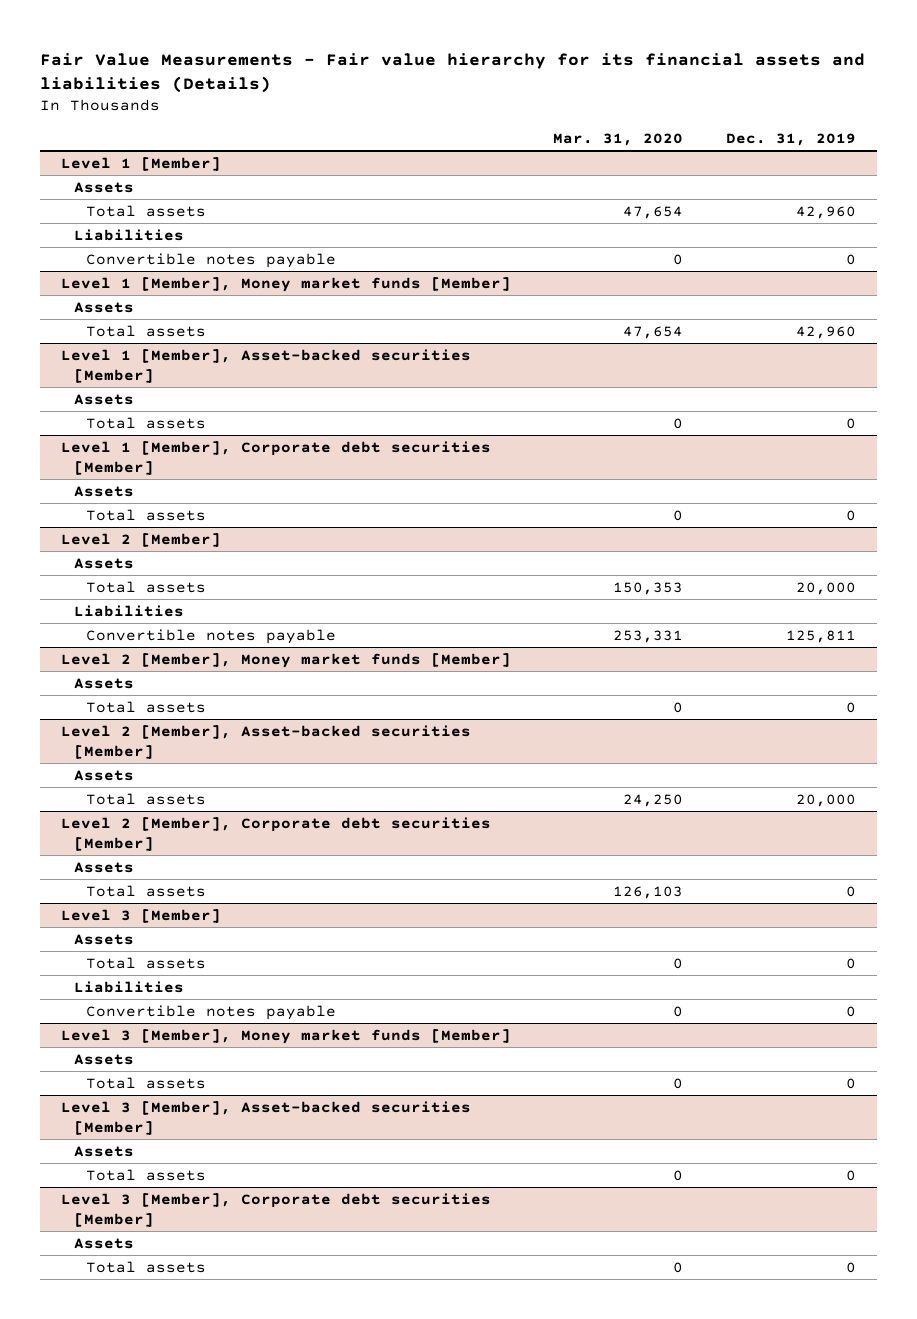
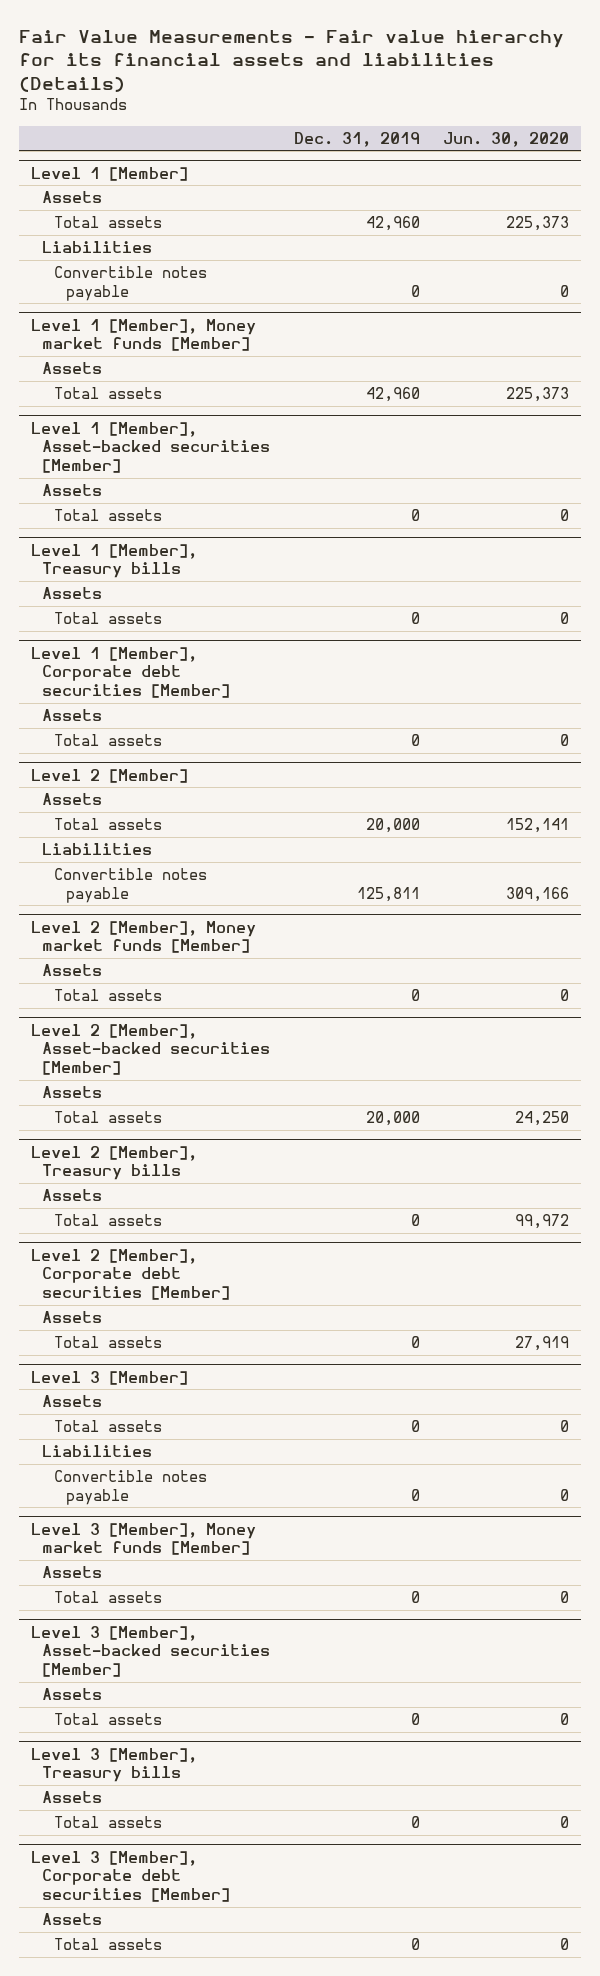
[553,132,684,146] Mar. 31, 2020 -> none
none -> [443,131,570,147] Jun. 30, 2020
none -> [30,543,197,579] Level 1 [Member], Treasury bills
none -> [42,587,103,600] Assets
none -> [54,612,163,625] Total assets
none -> [30,1145,197,1181] Level 2 [Member], Treasury bills
none -> [42,1189,103,1202] Assets
none -> [54,1214,163,1227] Total assets
none -> [30,1747,197,1783] Level 3 [Member], Treasury bills
none -> [42,1791,103,1804] Assets
none -> [54,1816,163,1829] Total assets

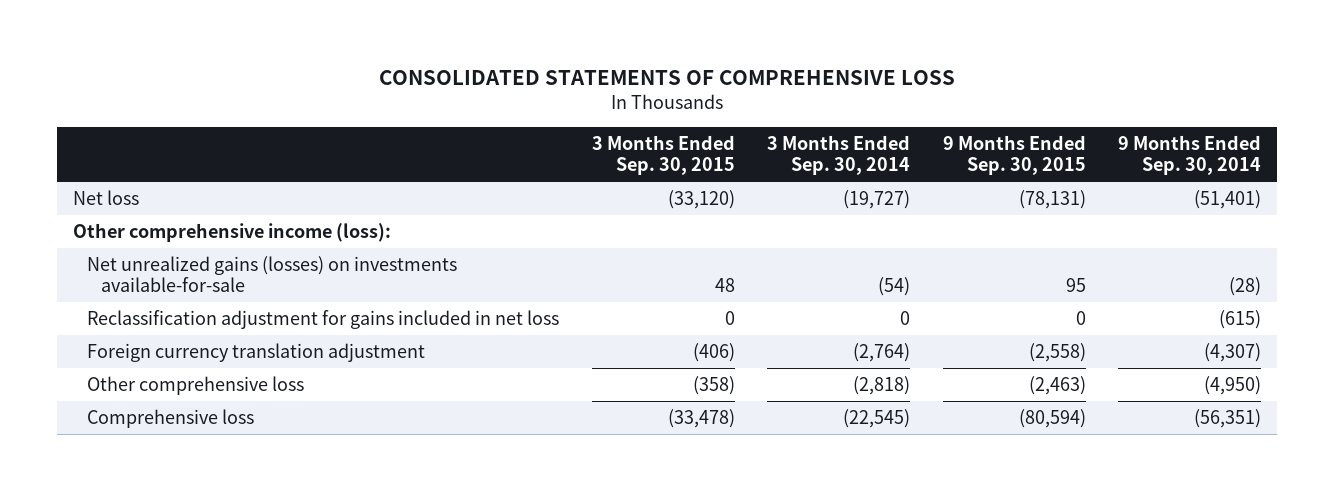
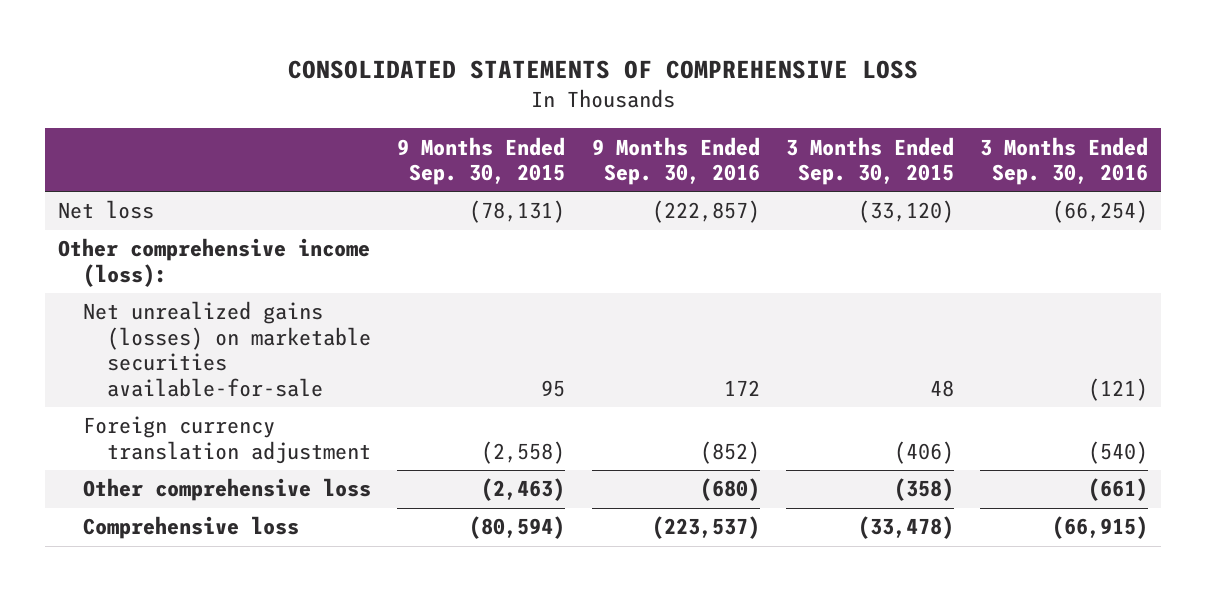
[767,135,911,175] 3 Months Ended Sep. 30, 2014 -> none
[1118,135,1262,175] 9 Months Ended Sep. 30, 2014 -> none
none -> [591,136,760,186] 9 Months Ended Sep. 30, 2016
none -> [980,136,1149,186] 3 Months Ended Sep. 30, 2016
[87,310,560,330] Reclassification adjustment for gains included in net loss -> none
[87,256,458,293] Net unrealized gains (losses) on investments available-for-sale -> [82,301,372,397] Net unrealized gains (losses) on marketable securities available-for-sale

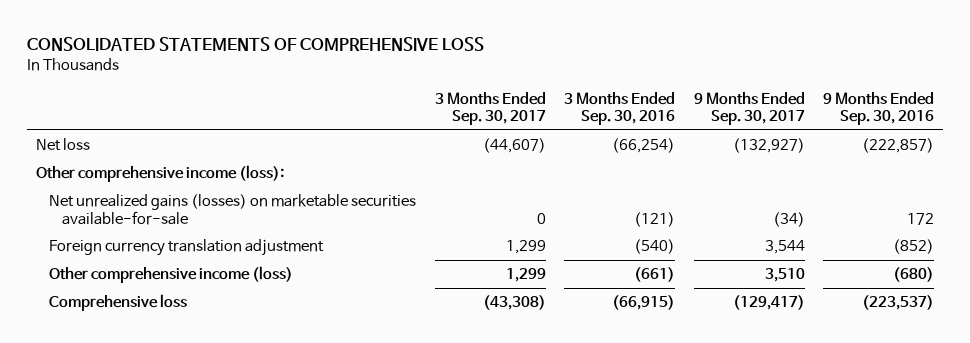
[397,136,566,186] 9 Months Ended Sep. 30, 2015 -> none
[785,136,954,186] 3 Months Ended Sep. 30, 2015 -> none
none -> [434,91,546,126] 3 Months Ended Sep. 30, 2017
none -> [693,91,805,126] 9 Months Ended Sep. 30, 2017
[82,478,371,502] Other comprehensive loss -> [49,266,294,284] Other comprehensive income (loss)

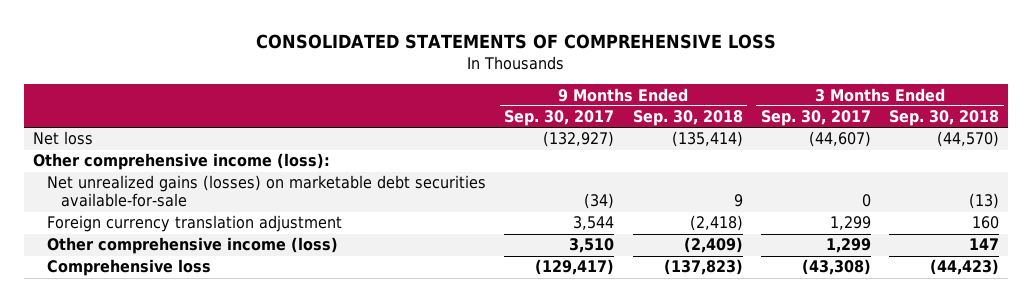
[564,91,676,126] 3 Months Ended Sep. 30, 2016 -> none
[822,91,934,126] 9 Months Ended Sep. 30, 2016 -> none
none -> [632,110,743,127] Sep. 30, 2018
none -> [889,110,1000,127] Sep. 30, 2018
[49,194,417,225] Net unrealized gains (losses) on marketable securities available-for-sale -> [46,175,486,208] Net unrealized gains (losses) on marketable debt securities available-for-sale

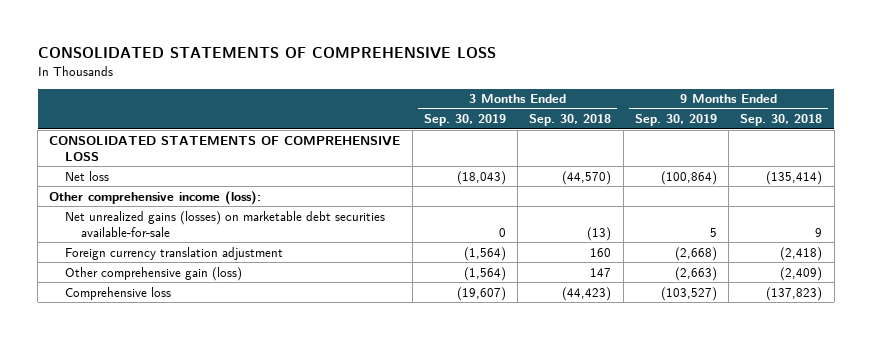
[504,110,615,127] Sep. 30, 2017 -> none
[760,110,871,127] Sep. 30, 2017 -> none
none -> [423,114,506,127] Sep. 30, 2019
none -> [634,114,717,127] Sep. 30, 2019
none -> [49,135,401,161] CONSOLIDATED STATEMENTS OF COMPREHENSIVE LOSS
[46,237,338,255] Other comprehensive income (loss) -> [65,266,243,281] Other comprehensive gain (loss)

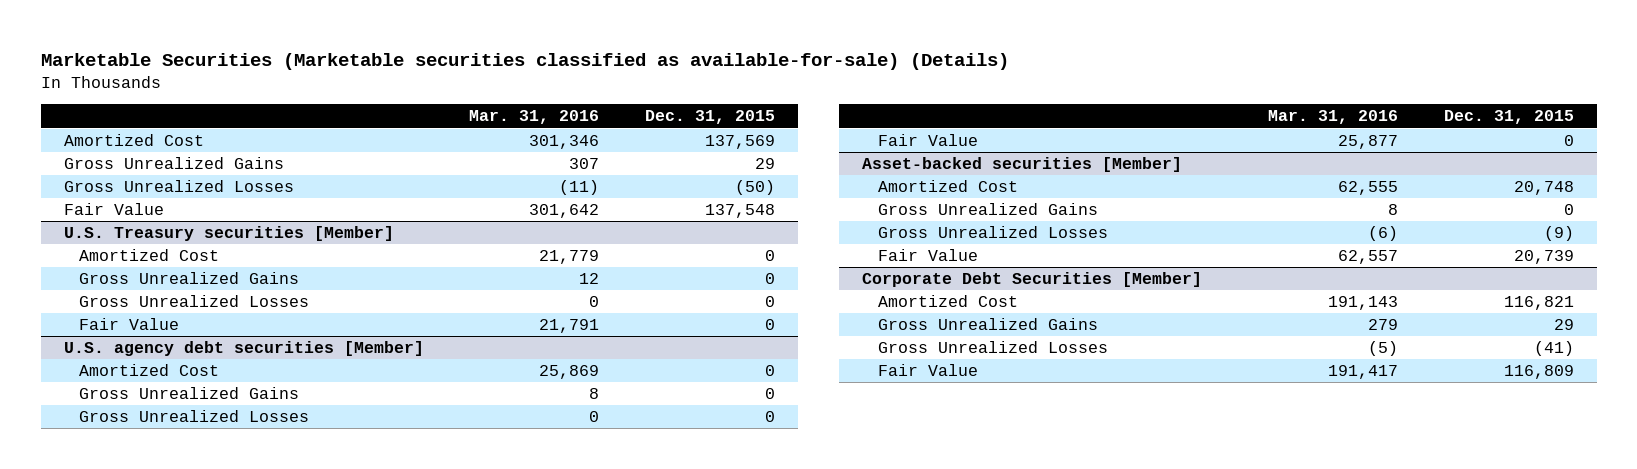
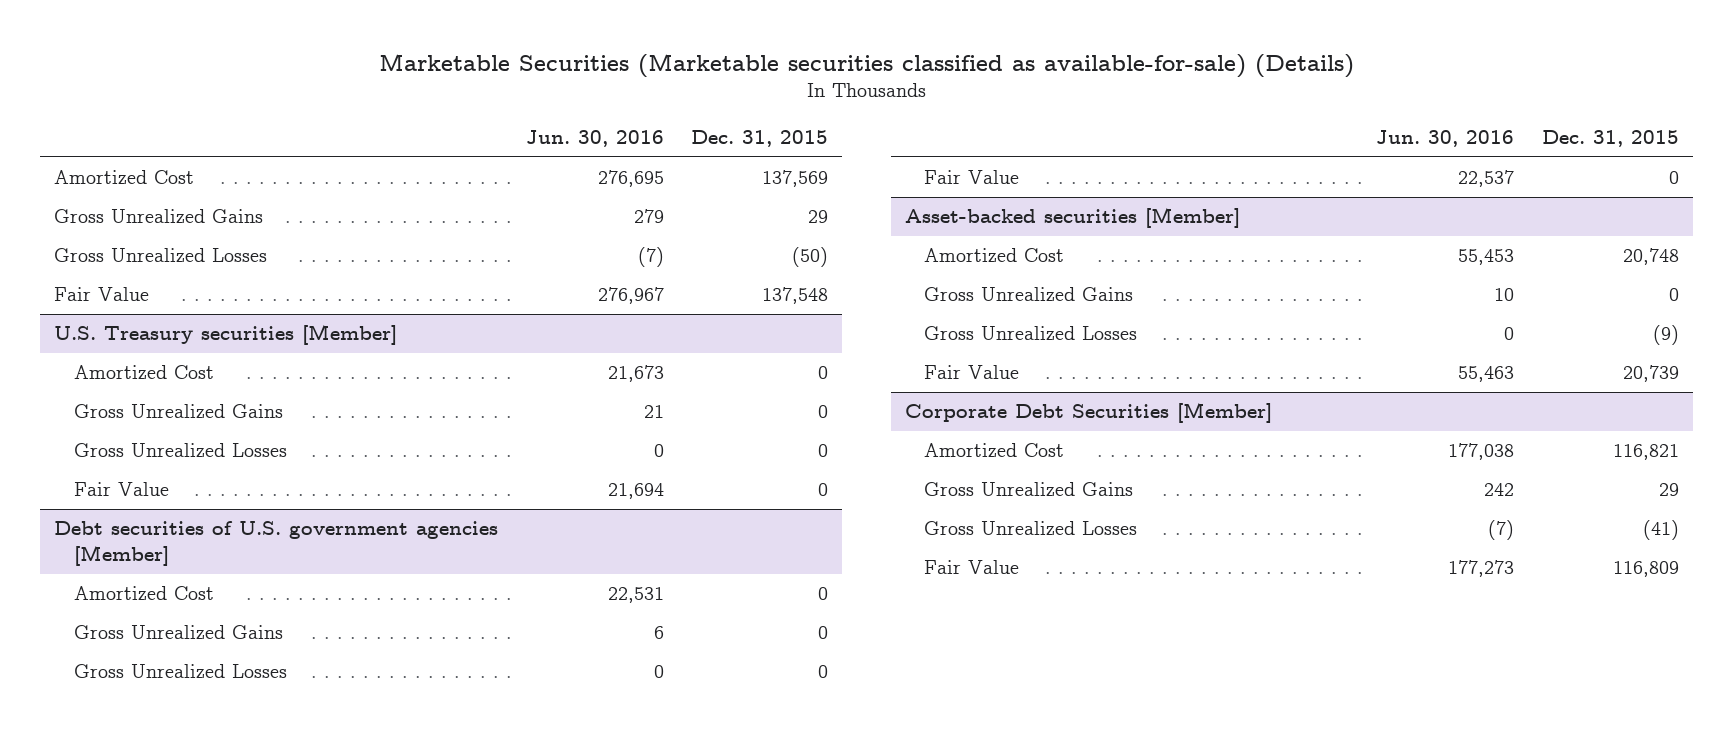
[469,110,600,125] Mar. 31, 2016 -> none
none -> [525,129,664,147] Jun. 30, 2016
[63,341,424,357] U.S. agency debt securities [Member] -> [54,521,499,566] Debt securities of U.S. government agencies [Member]

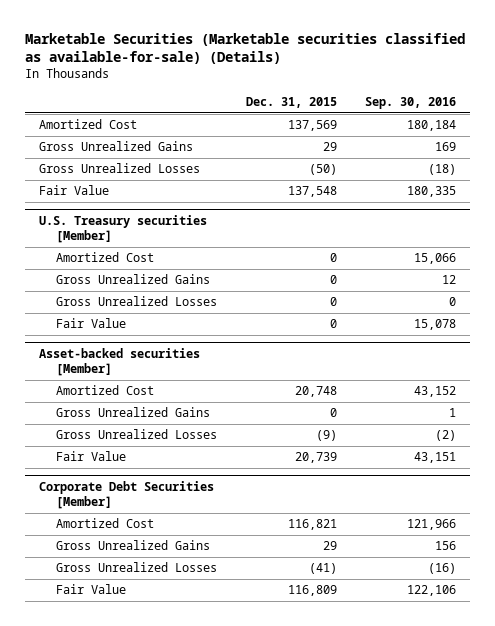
[525,129,664,147] Jun. 30, 2016 -> none
none -> [365,96,457,109] Sep. 30, 2016
[54,521,499,566] Debt securities of U.S. government agencies [Member] -> none
[73,586,214,602] Amortized Cost -> none
[73,625,283,641] Gross Unrealized Gains -> none
[73,664,287,680] Gross Unrealized Losses -> none
[924,170,1020,185] Fair Value -> none

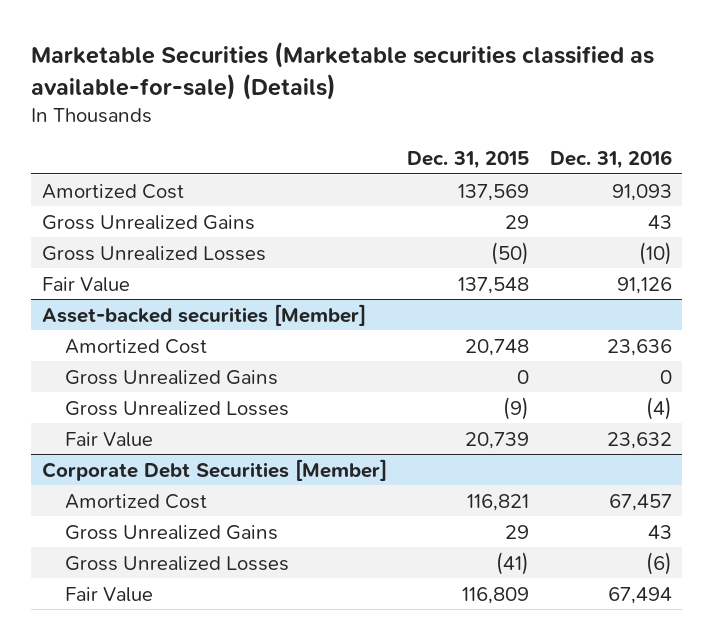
[365,96,457,109] Sep. 30, 2016 -> none
none -> [550,150,673,170] Dec. 31, 2016
[39,214,208,244] U.S. Treasury securities [Member] -> none
[56,252,155,263] Amortized Cost -> none
[56,274,211,285] Gross Unrealized Gains -> none
[56,296,218,307] Gross Unrealized Losses -> none
[56,318,127,329] Fair Value -> none

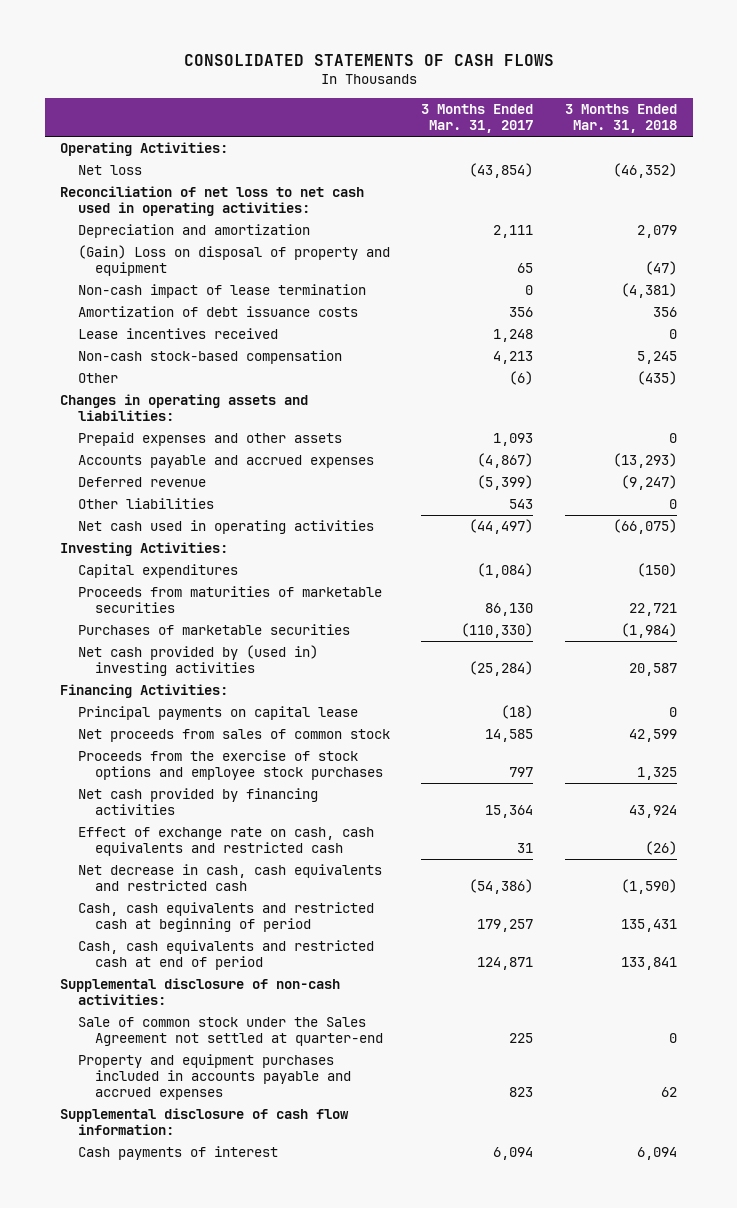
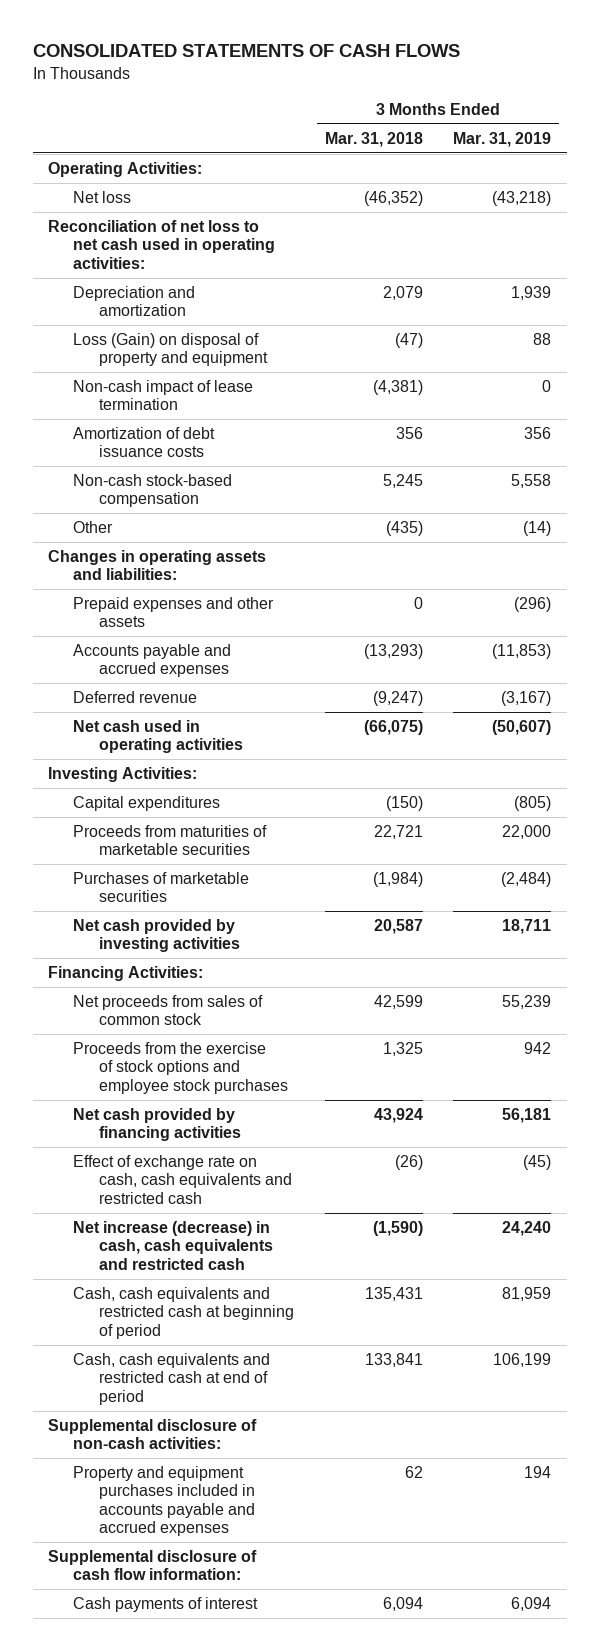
[421,103,534,134] 3 Months Ended Mar. 31, 2017 -> none
none -> [453,131,552,147] Mar. 31, 2019
[77,245,390,277] (Gain) Loss on disposal of property and equipment -> [73,332,268,367] Loss (Gain) on disposal of property and equipment
[77,328,278,340] Lease incentives received -> none
[77,498,214,510] Other liabilities -> none
[77,645,318,677] Net cash provided by (used in) investing activities -> [73,918,240,953] Net cash provided by investing activities
[77,706,358,721] Principal payments on capital lease -> none
[77,864,382,892] Net decrease in cash, cash equivalents and restricted cash -> [73,1220,273,1270] Net increase (decrease) in cash, cash equivalents and restricted cash
[77,1017,384,1047] Sale of common stock under the Sales Agreement not settled at quarter-end -> none

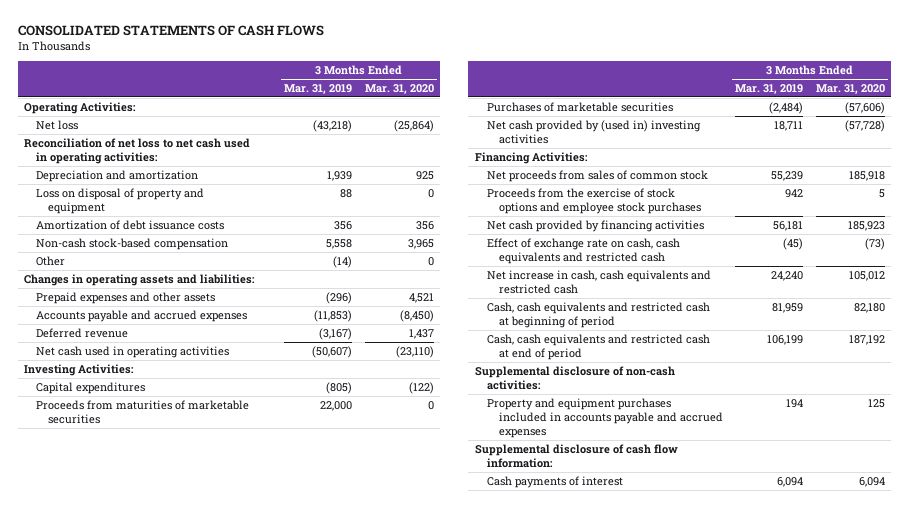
[324,131,423,147] Mar. 31, 2018 -> none
none -> [365,83,435,94] Mar. 31, 2020
[73,379,254,411] Non-cash impact of lease termination -> none
[73,332,268,367] Loss (Gain) on disposal of property and equipment -> [35,187,204,214] Loss on disposal of property and equipment
[73,918,240,953] Net cash provided by investing activities -> [486,119,701,144] Net cash provided by (used in) investing activities
[73,1220,273,1270] Net increase (decrease) in cash, cash equivalents and restricted cash -> [486,269,711,294] Net increase in cash, cash equivalents and restricted cash

